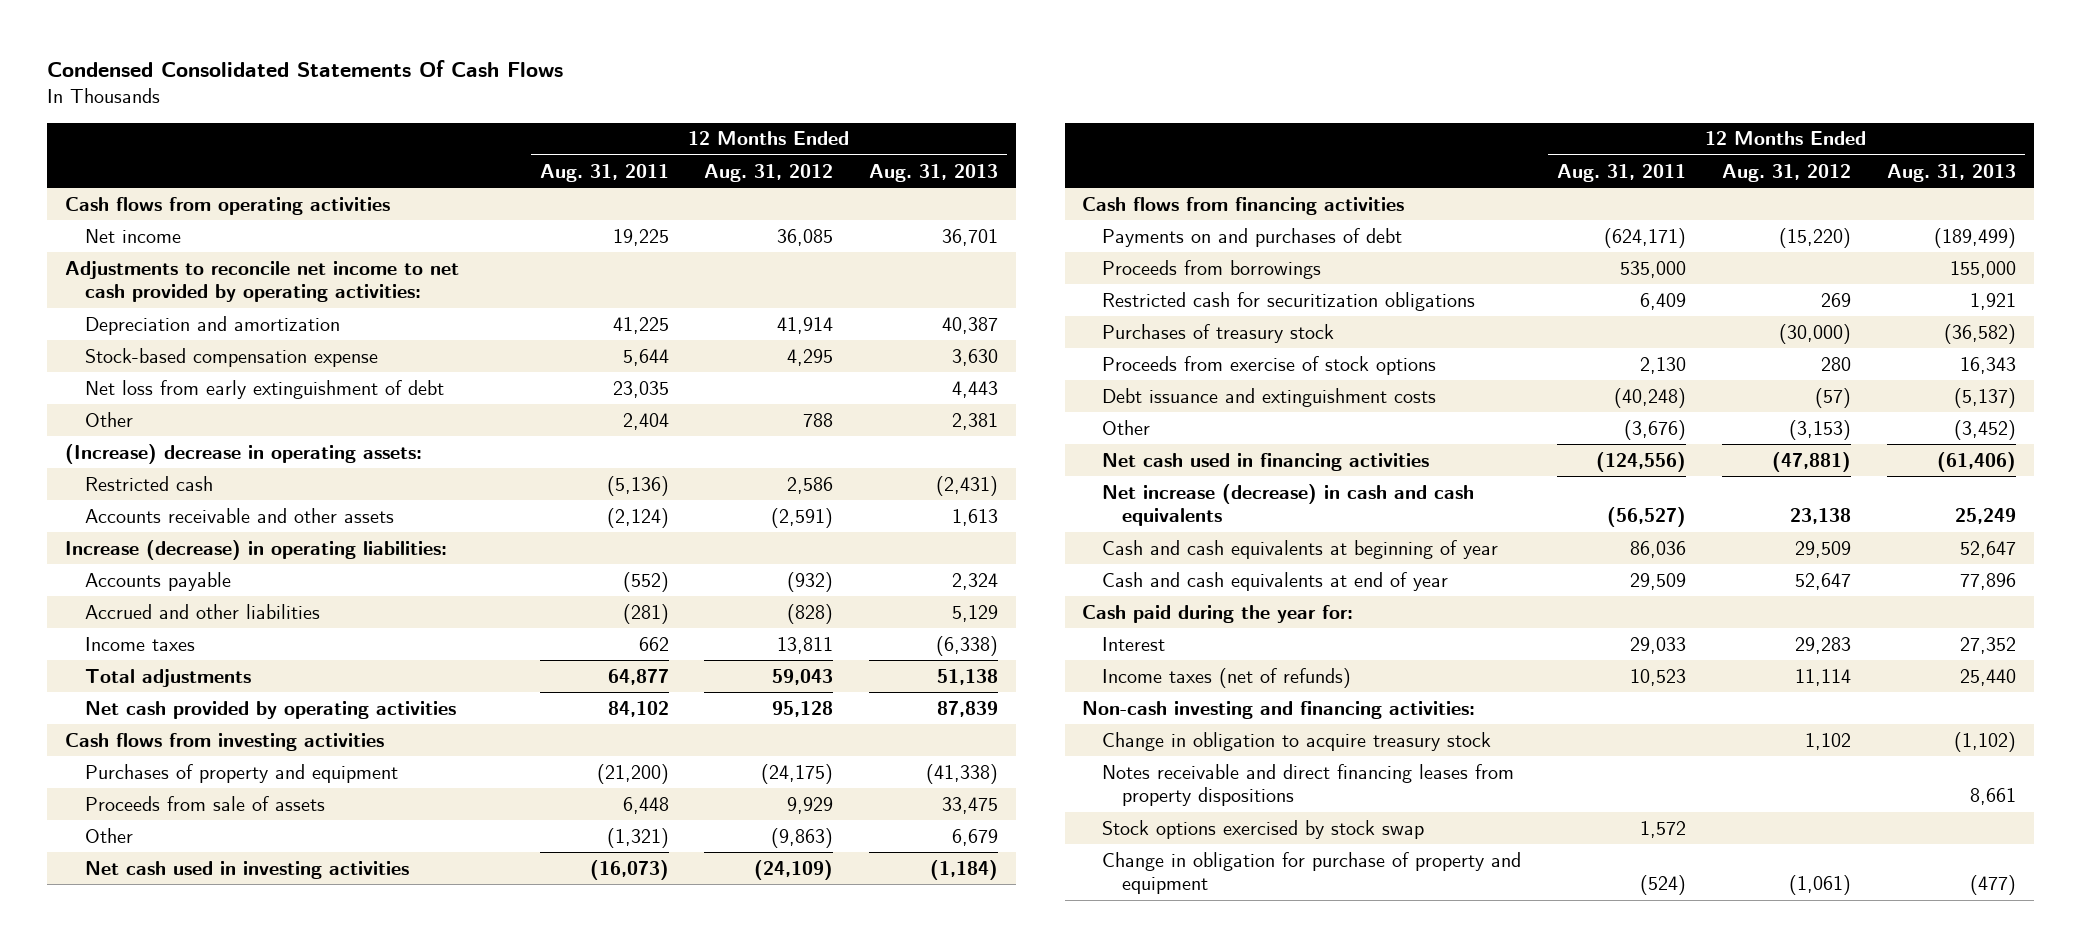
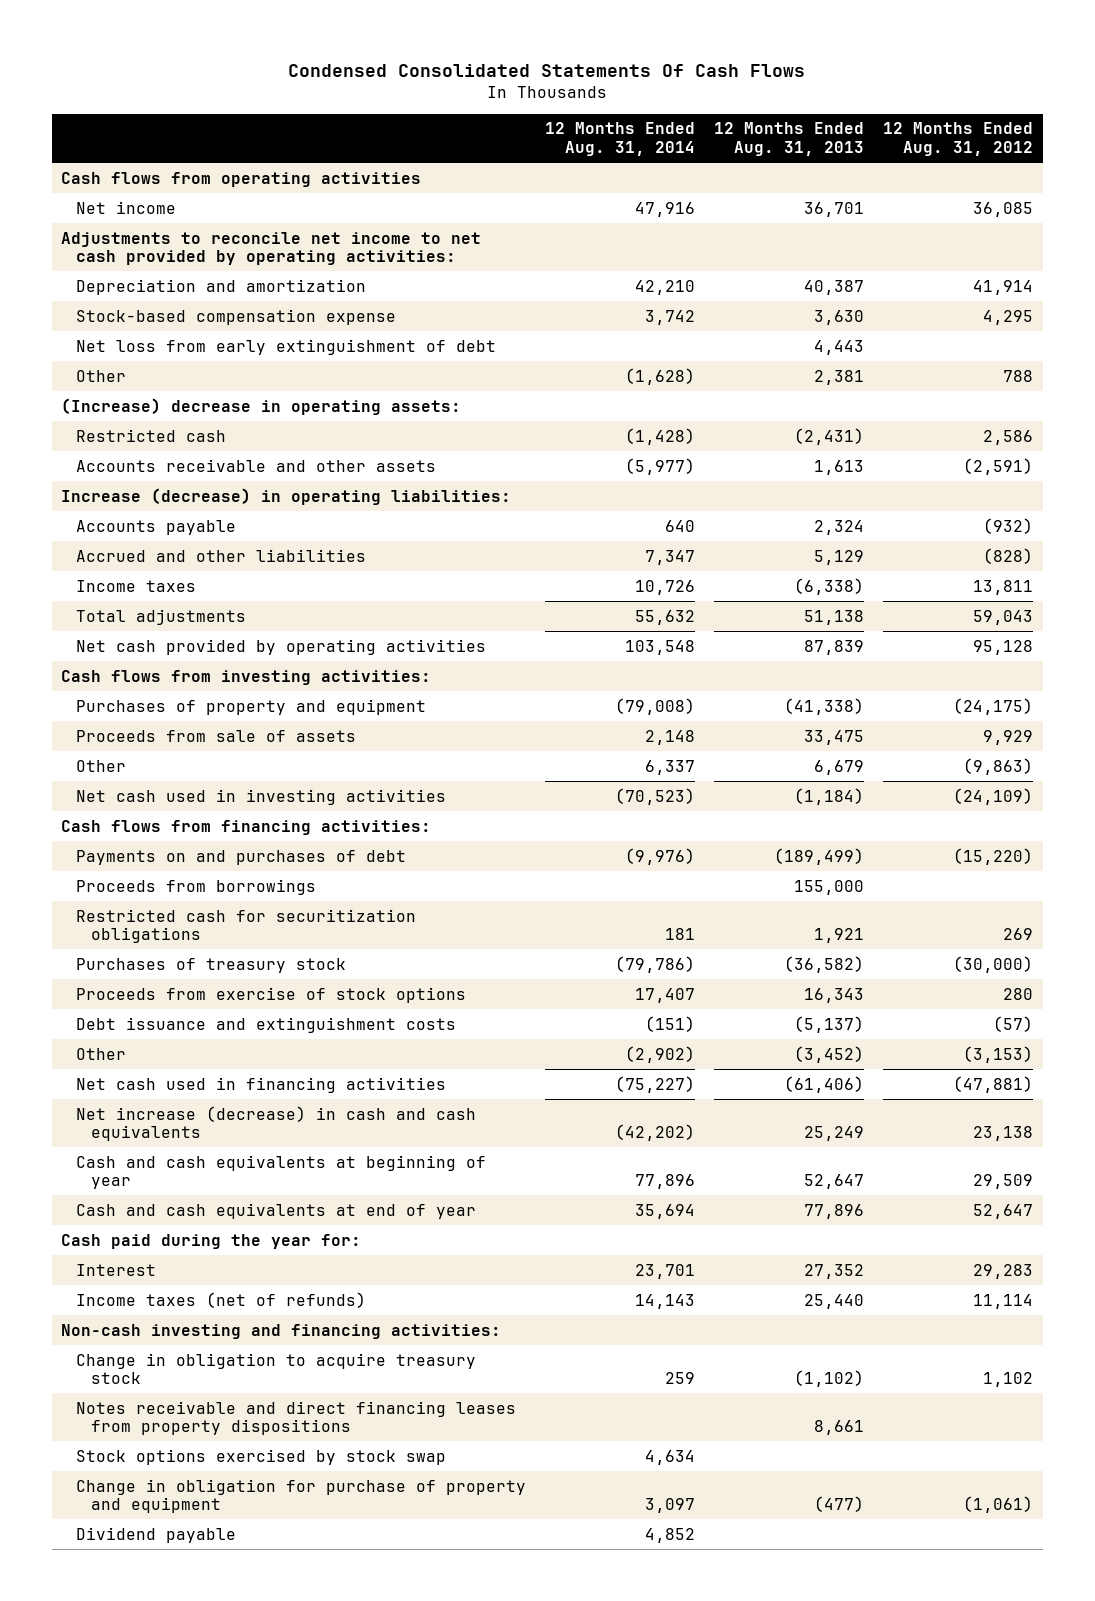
[539,163,669,182] Aug. 31, 2011 -> none
none -> [545,122,696,156] 12 Months Ended Aug. 31, 2014
[65,732,385,751] Cash flows from investing activities -> [61,669,432,685] Cash flows from investing activities:
[1082,196,1405,215] Cash flows from financing activities -> [61,819,432,835] Cash flows from financing activities:
none -> [76,1526,237,1543] Dividend payable

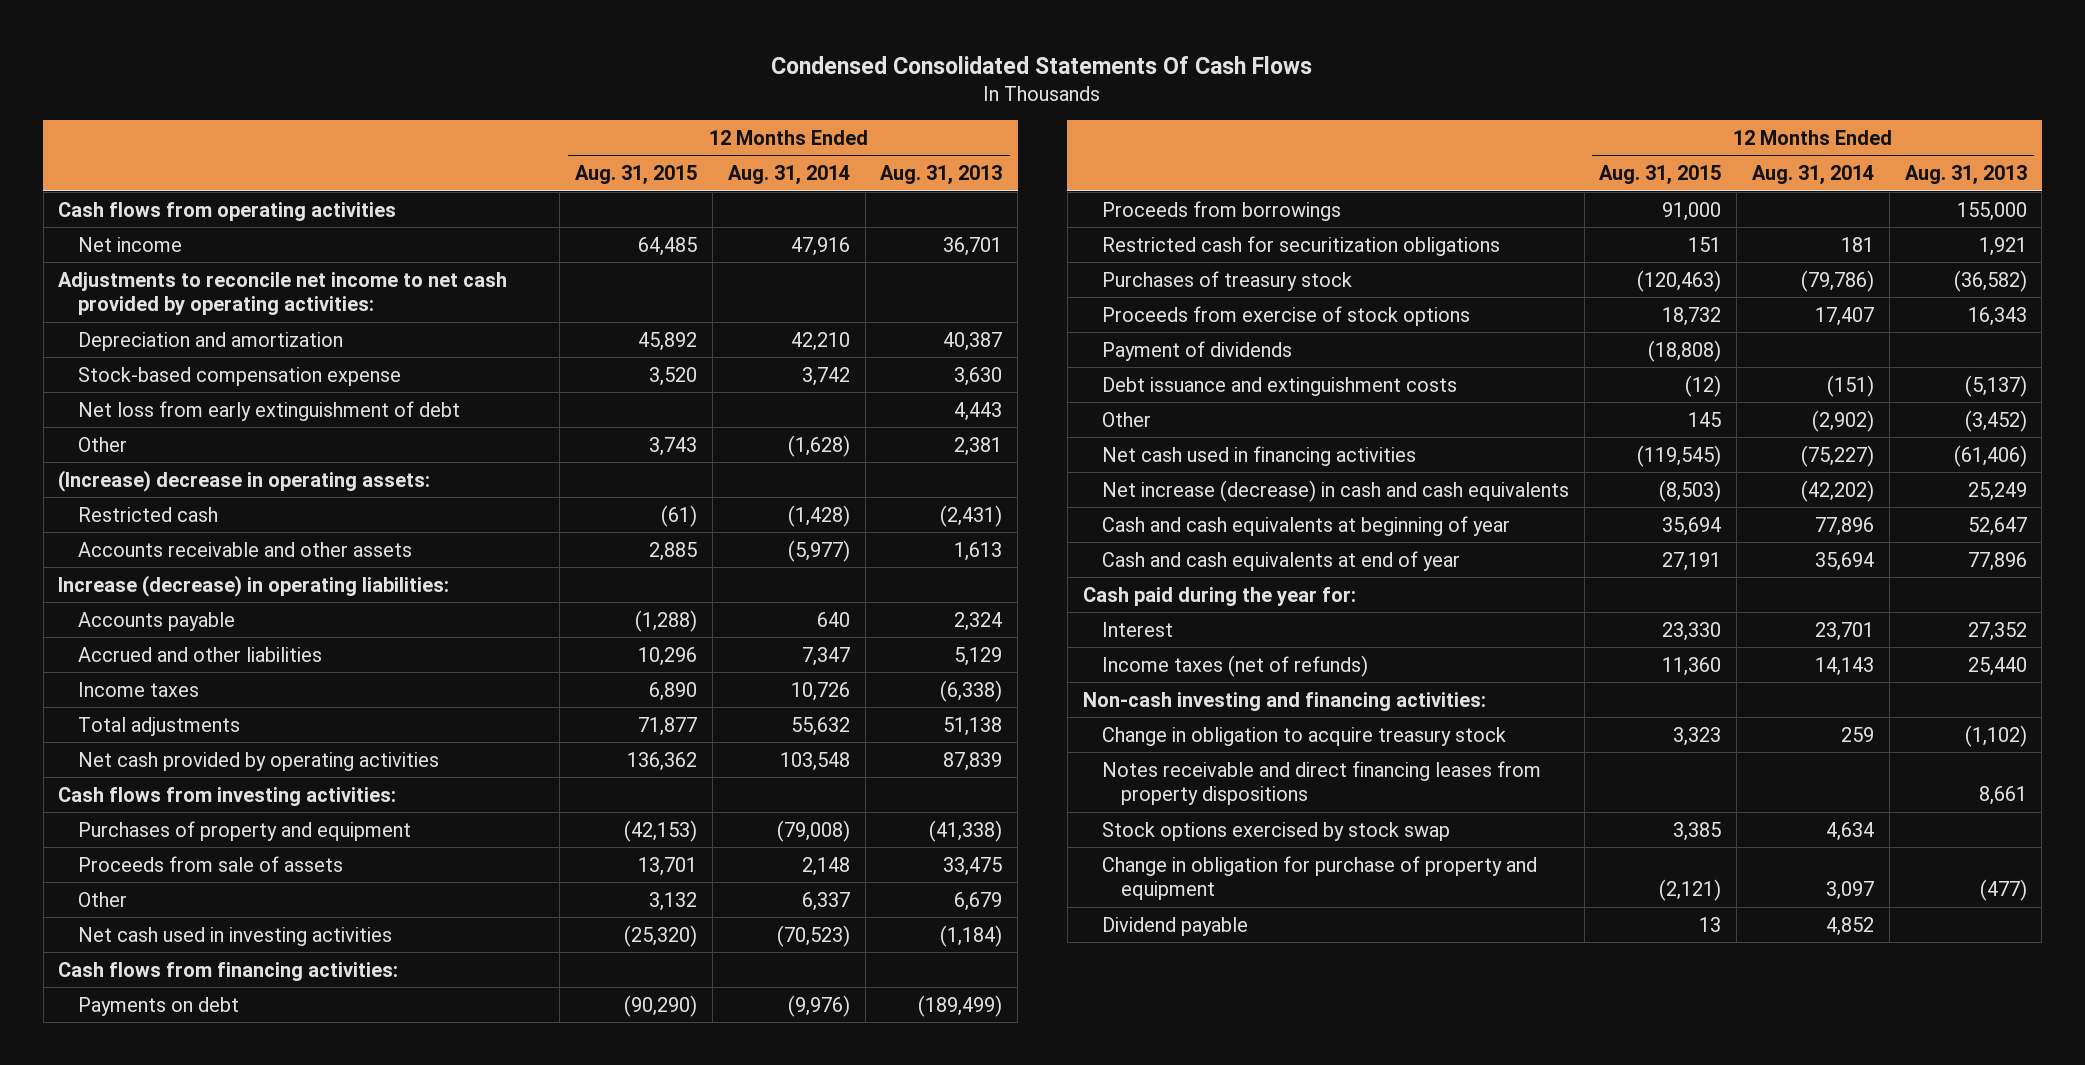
[883,122,1034,156] 12 Months Ended Aug. 31, 2012 -> none
none -> [575,165,698,186] Aug. 31, 2015
[76,849,407,865] Payments on and purchases of debt -> [77,996,239,1016] Payments on debt
none -> [1101,340,1292,361] Payment of dividends

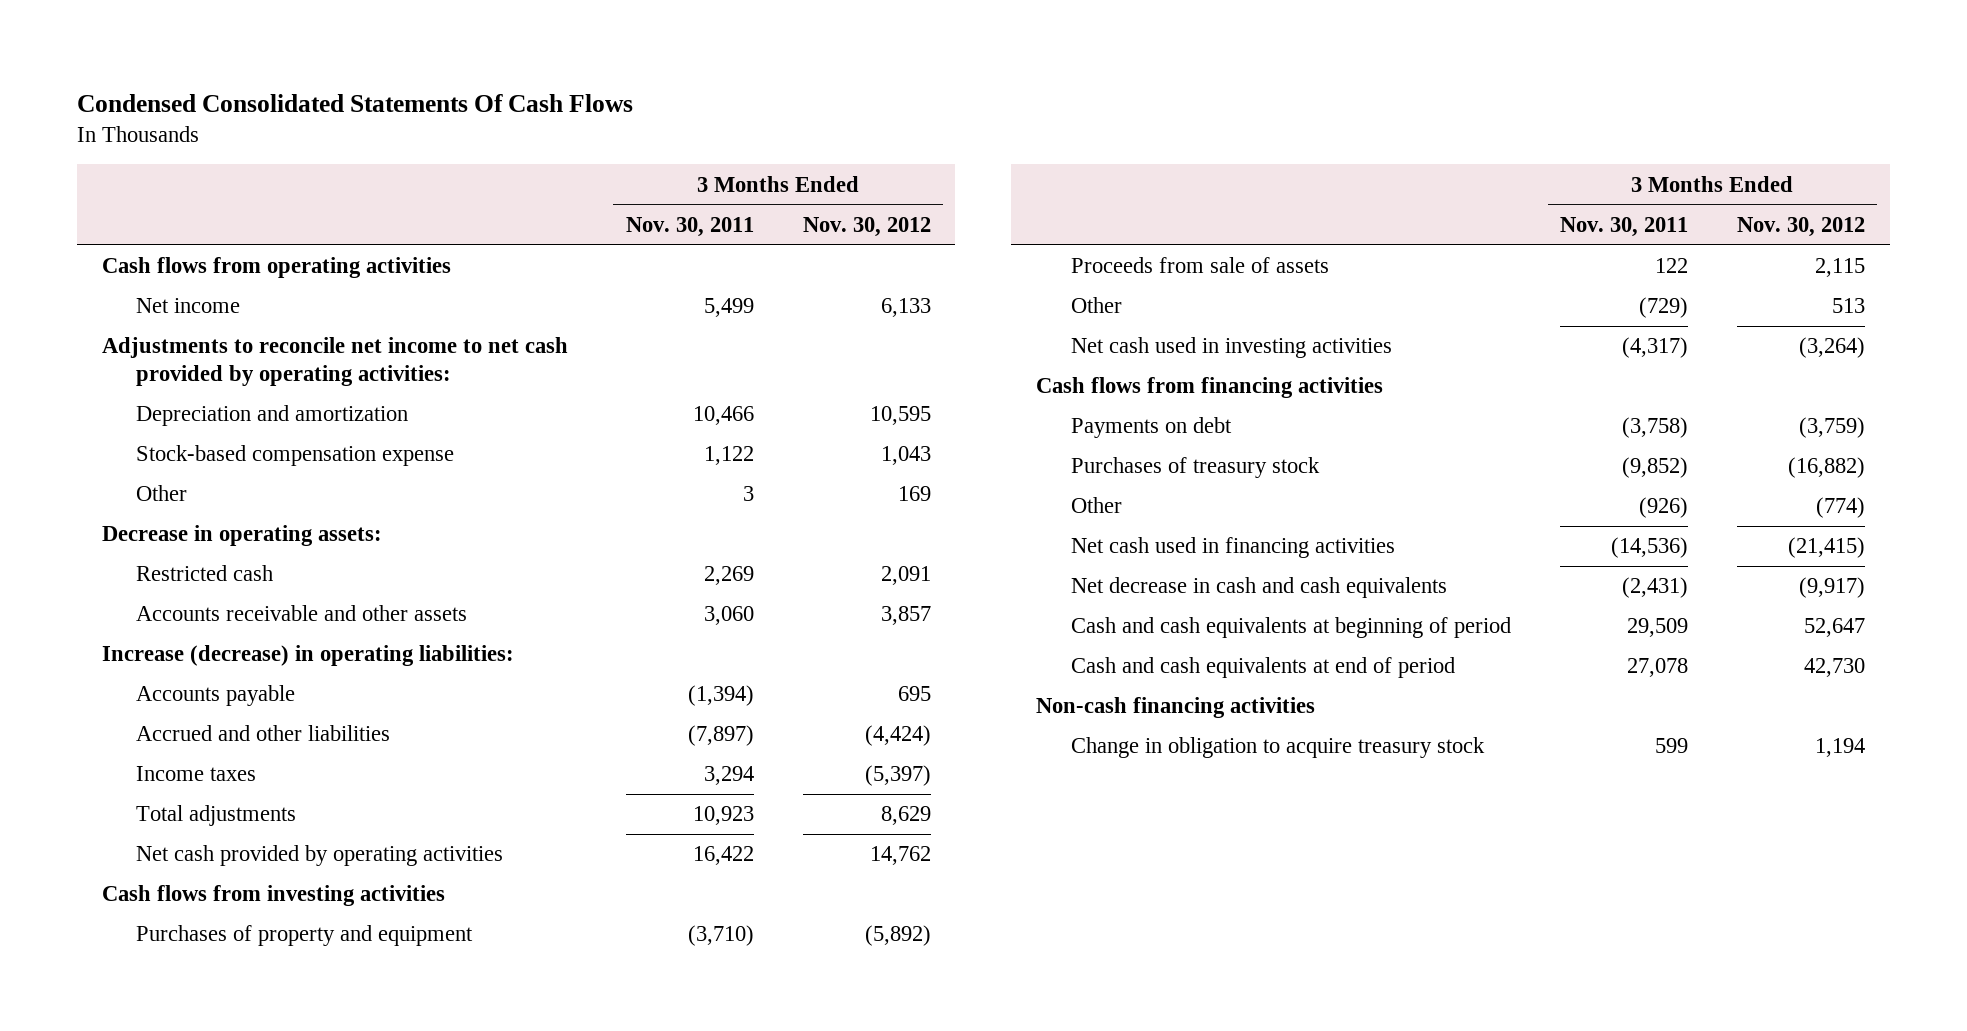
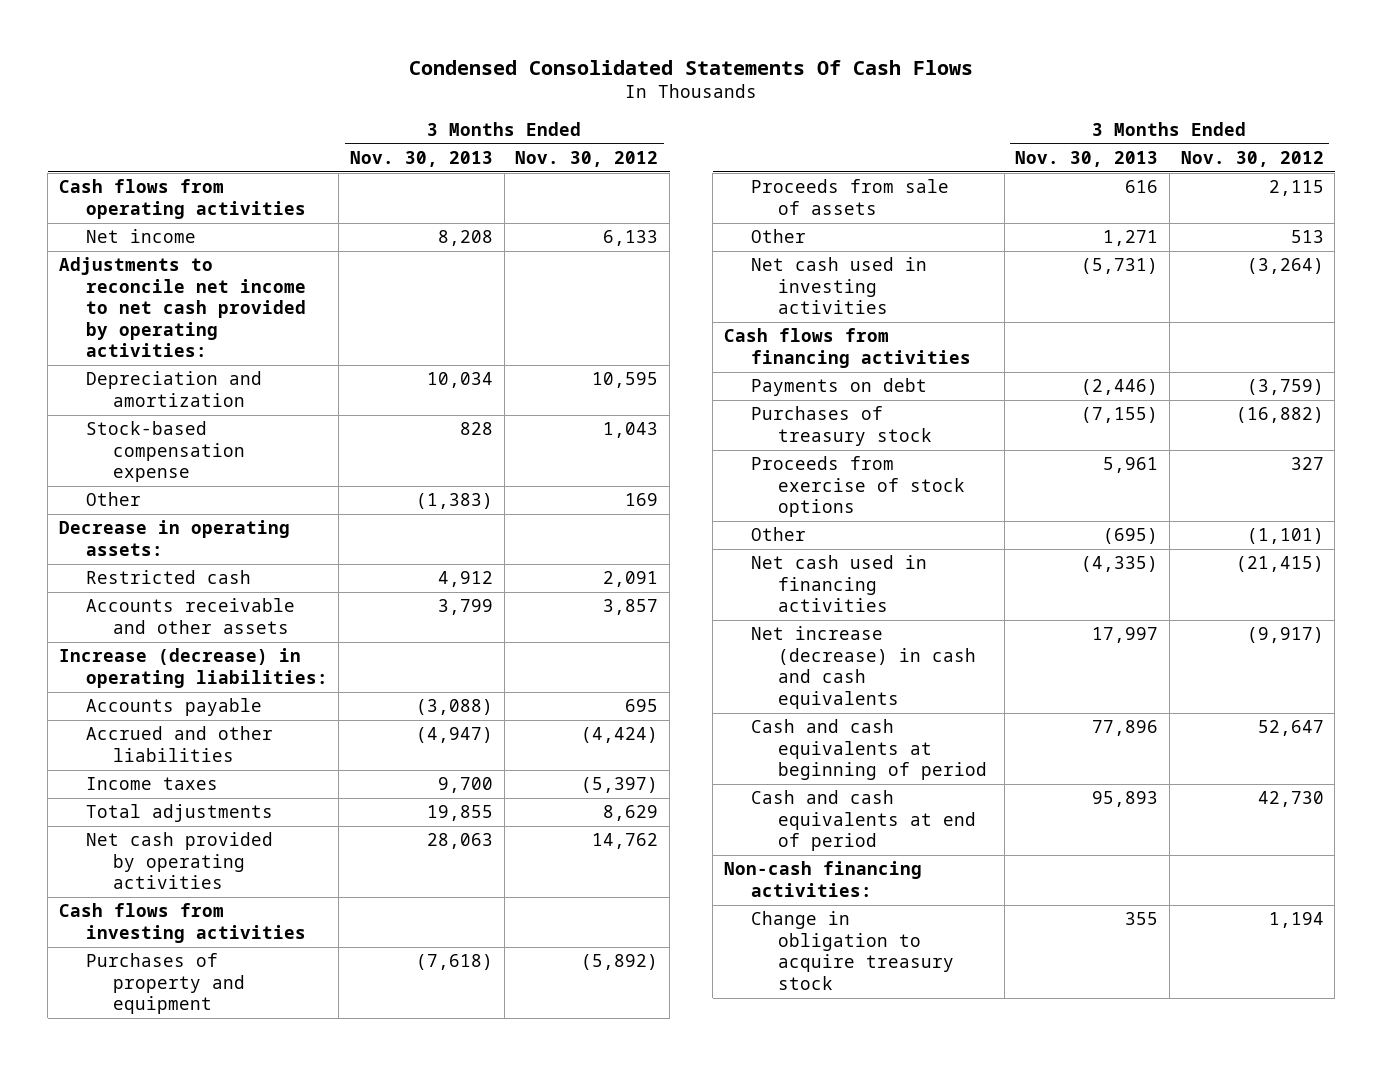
[625,216,754,237] Nov. 30, 2011 -> none
none -> [350,150,494,167] Nov. 30, 2013
none -> [750,456,965,518] Proceeds from exercise of stock options
[1816,497,1866,519] (774) -> [1246,528,1324,545] (1,101)
[1070,577,1447,599] Net decrease in cash and cash equivalents -> [750,626,976,709] Net increase (decrease) in cash and cash equivalents
[1035,697,1315,719] Non-cash financing activities -> [724,861,923,897] Non-cash financing activities:

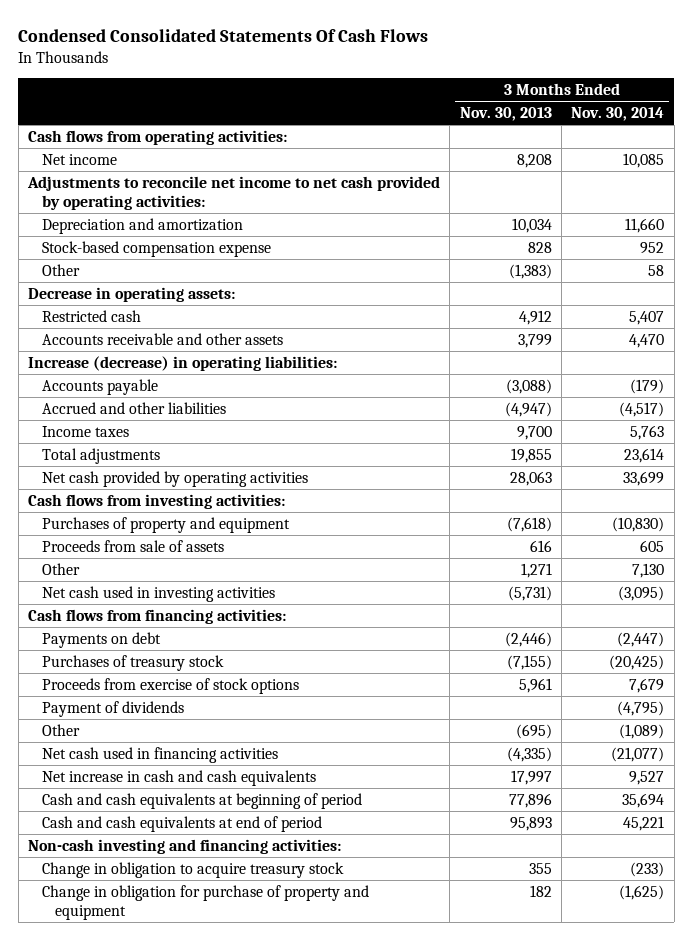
[515,150,659,167] Nov. 30, 2012 -> none
none -> [571,107,665,122] Nov. 30, 2014
[58,179,306,219] Cash flows from operating activities -> [27,129,287,145] Cash flows from operating activities:
[58,903,306,943] Cash flows from investing activities -> [27,493,285,509] Cash flows from investing activities:
[724,328,971,368] Cash flows from financing activities -> [27,608,286,624] Cash flows from financing activities:
none -> [41,700,184,717] Payment of dividends
[750,626,976,709] Net increase (decrease) in cash and cash equivalents -> [41,769,316,786] Net increase in cash and cash equivalents
[724,861,923,897] Non-cash financing activities: -> [27,838,341,854] Non-cash investing and financing activities:
none -> [41,884,369,920] Change in obligation for purchase of property and equipment

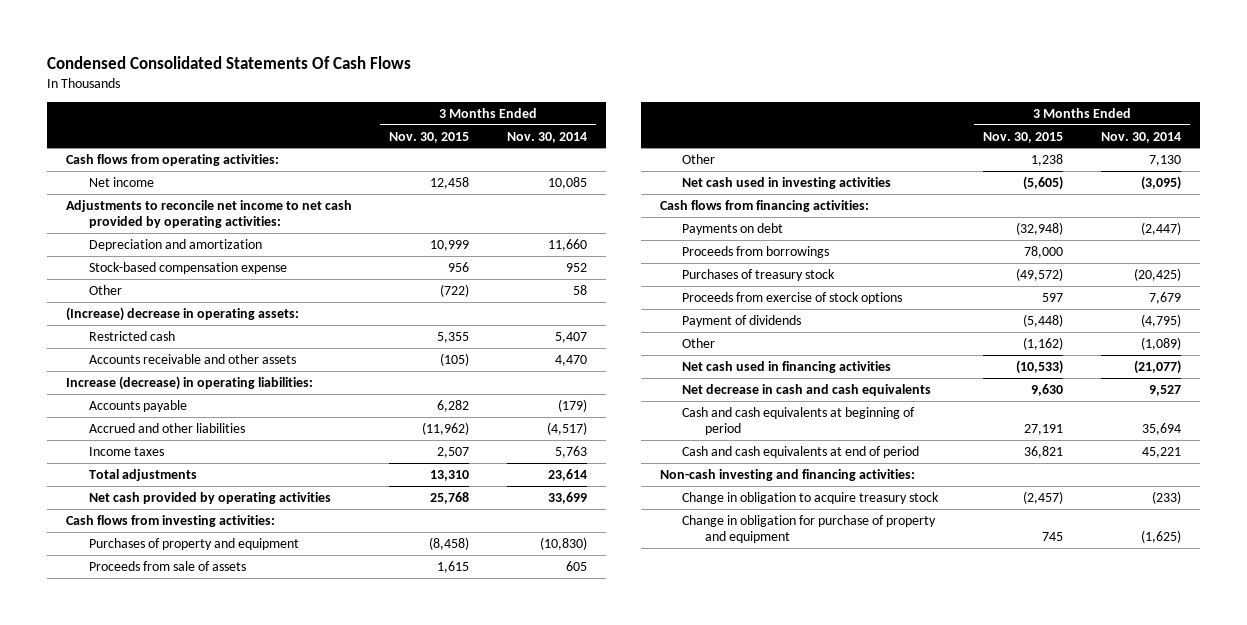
[459,107,552,122] Nov. 30, 2013 -> none
none -> [389,131,470,143] Nov. 30, 2015
[27,286,235,302] Decrease in operating assets: -> [65,306,299,321] (Increase) decrease in operating assets:
none -> [682,245,830,258] Proceeds from borrowings
[41,769,316,786] Net increase in cash and cash equivalents -> [682,383,932,396] Net decrease in cash and cash equivalents

